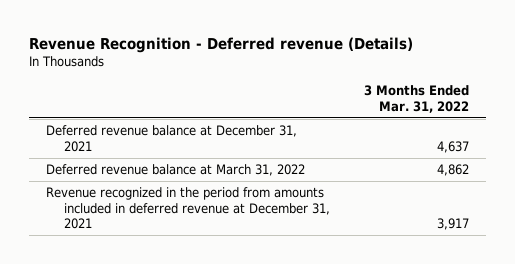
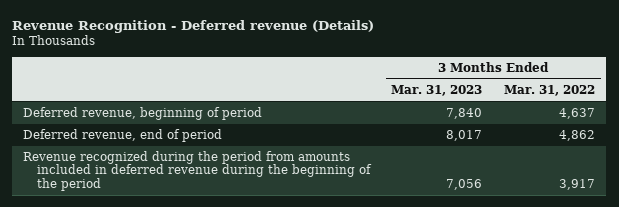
none -> [391,84,483,96] Mar. 31, 2023
[45,125,297,152] Deferred revenue balance at December 31, 2021 -> [23,107,263,121] Deferred revenue, beginning of period
[45,164,305,177] Deferred revenue balance at March 31, 2022 -> [23,129,223,143] Deferred revenue, end of period
[45,187,331,230] Revenue recognized in the period from amounts included in deferred revenue at December 31, 2021 -> [23,151,372,191] Revenue recognized during the period from amounts included in deferred revenue during the beginning of the period

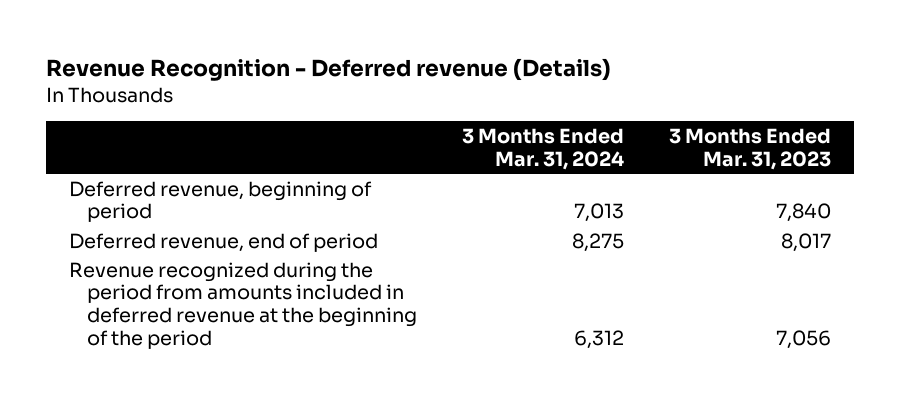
[504,84,596,96] Mar. 31, 2022 -> none
none -> [462,127,625,170] 3 Months Ended Mar. 31, 2024
[23,151,372,191] Revenue recognized during the period from amounts included in deferred revenue during the beginning of the period -> [68,261,418,349] Revenue recognized during the period from amounts included in deferred revenue at the beginning of the period

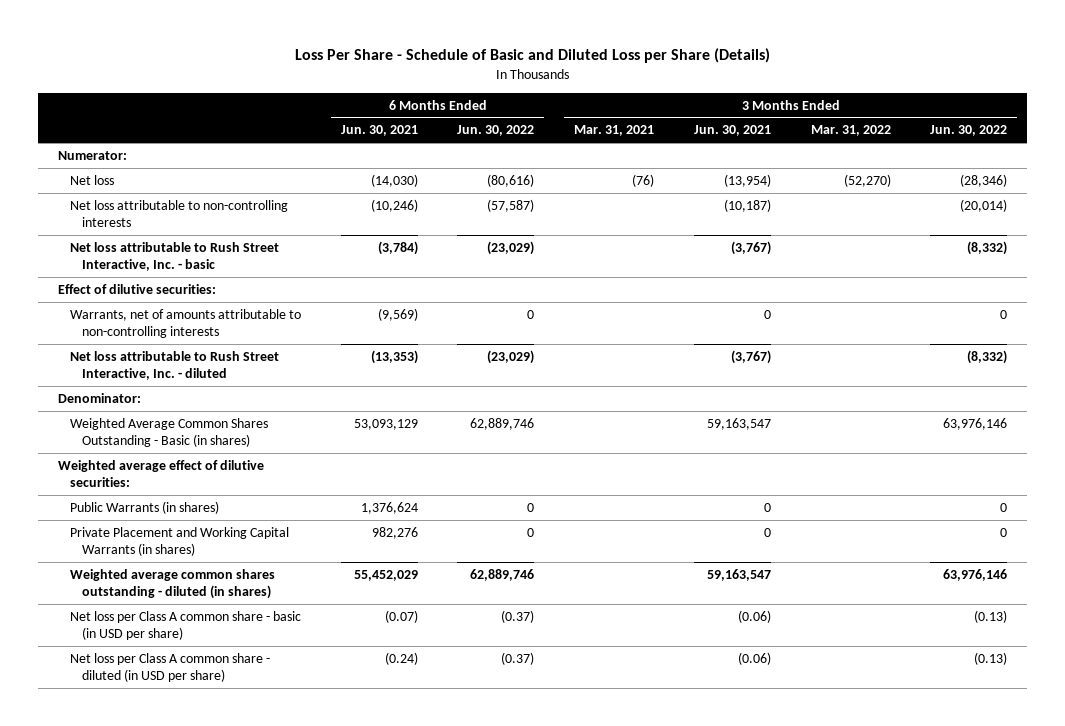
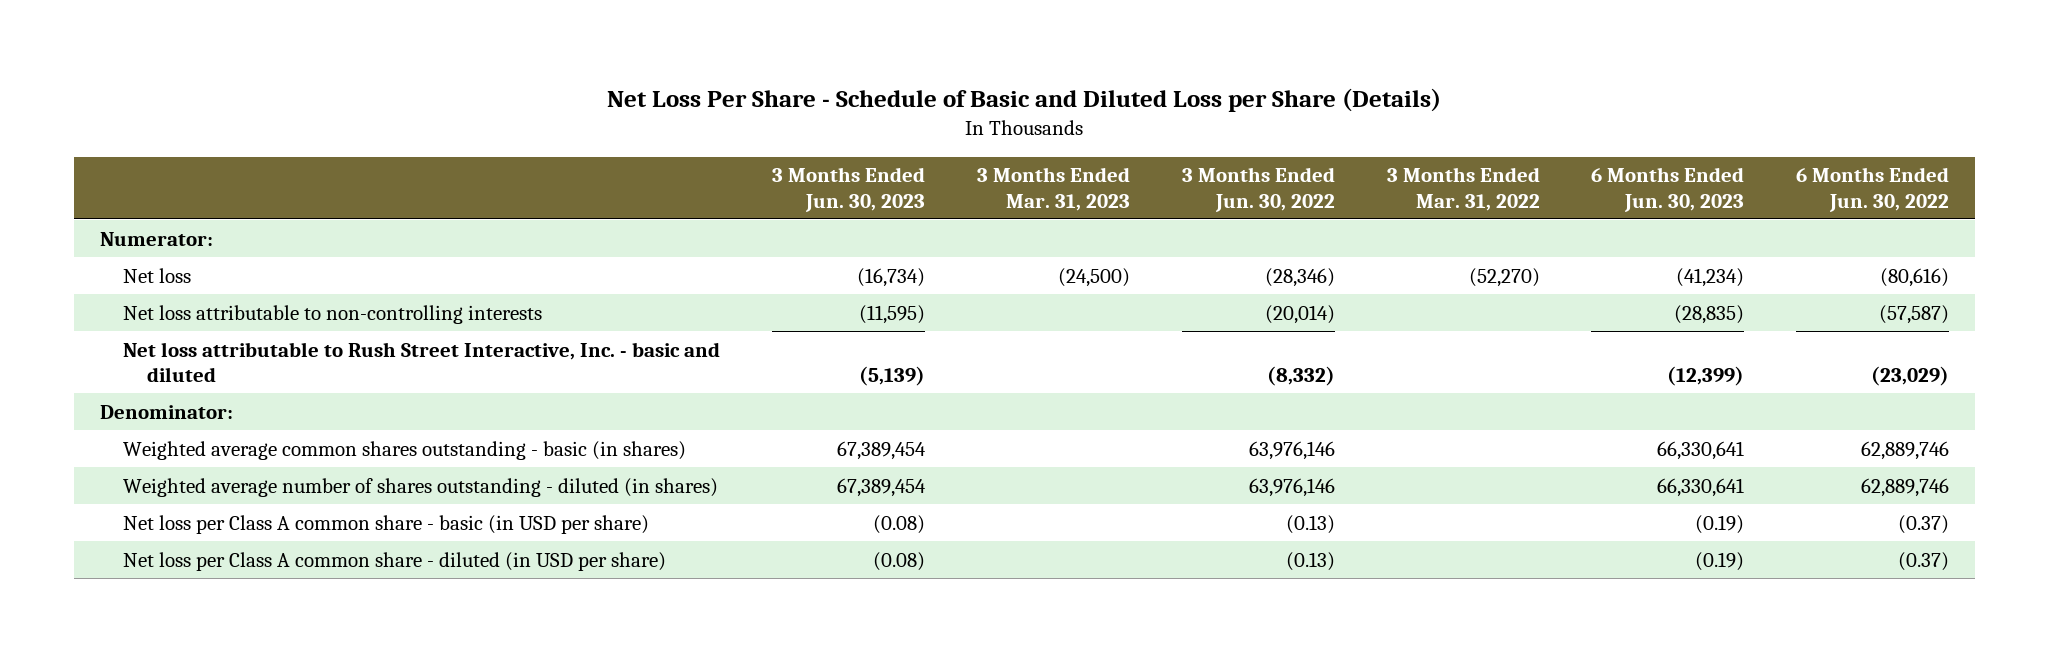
[294,48,770,64] Loss Per Share - Schedule of Basic and Diluted Loss per Share (Details) -> [607,87,1442,112] Net Loss Per Share - Schedule of Basic and Diluted Loss per Share (Details)
[340,125,418,137] Jun. 30, 2021 -> none
[574,125,655,137] Mar. 31, 2021 -> none
[693,125,771,137] Jun. 30, 2021 -> none
none -> [772,167,926,212] 3 Months Ended Jun. 30, 2023
none -> [977,167,1131,211] 3 Months Ended Mar. 31, 2023
none -> [1591,167,1745,212] 6 Months Ended Jun. 30, 2023
[58,283,217,294] Effect of dilutive securities: -> none
[70,308,302,339] Warrants, net of amounts attributable to non-controlling interests -> none
[70,350,280,381] Net loss attributable to Rush Street Interactive, Inc. - diluted -> none
[70,241,280,272] Net loss attributable to Rush Street Interactive, Inc. - basic -> [123,341,721,383] Net loss attributable to Rush Street Interactive, Inc. - basic and diluted
[58,459,265,488] Weighted average effect of dilutive securities: -> none
[70,500,220,514] Public Warrants (in shares) -> none
[70,526,290,557] Private Placement and Working Capital Warrants (in shares) -> none
[70,417,269,448] Weighted Average Common Shares Outstanding - Basic (in shares) -> [123,440,687,460] Weighted average common shares outstanding - basic (in shares)
[70,568,276,600] Weighted average common shares outstanding - diluted (in shares) -> [123,477,719,497] Weighted average number of shares outstanding - diluted (in shares)

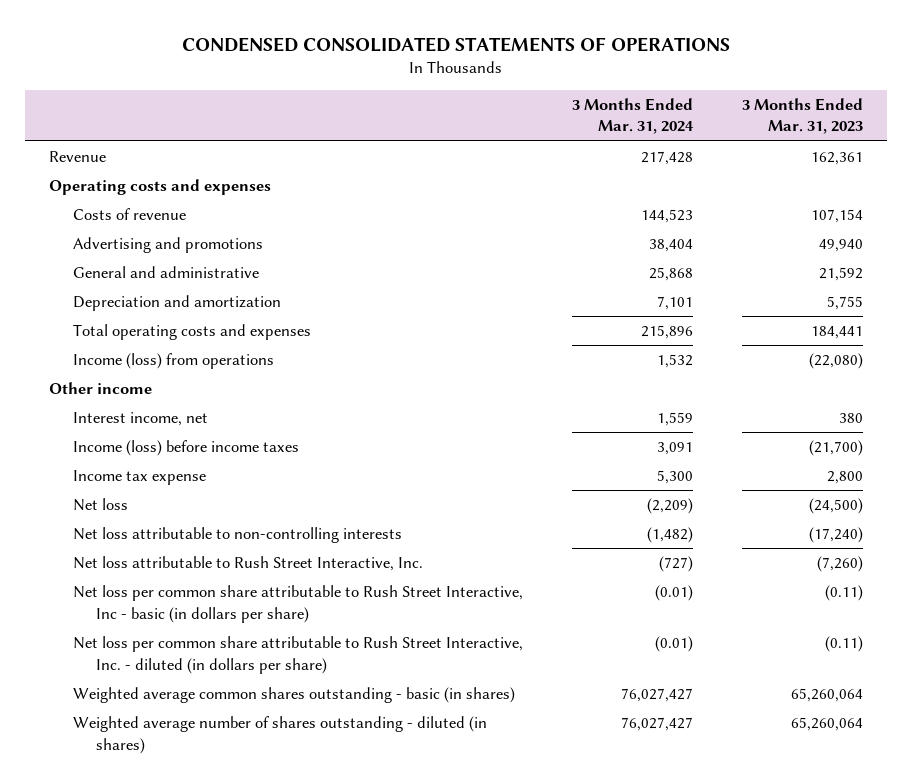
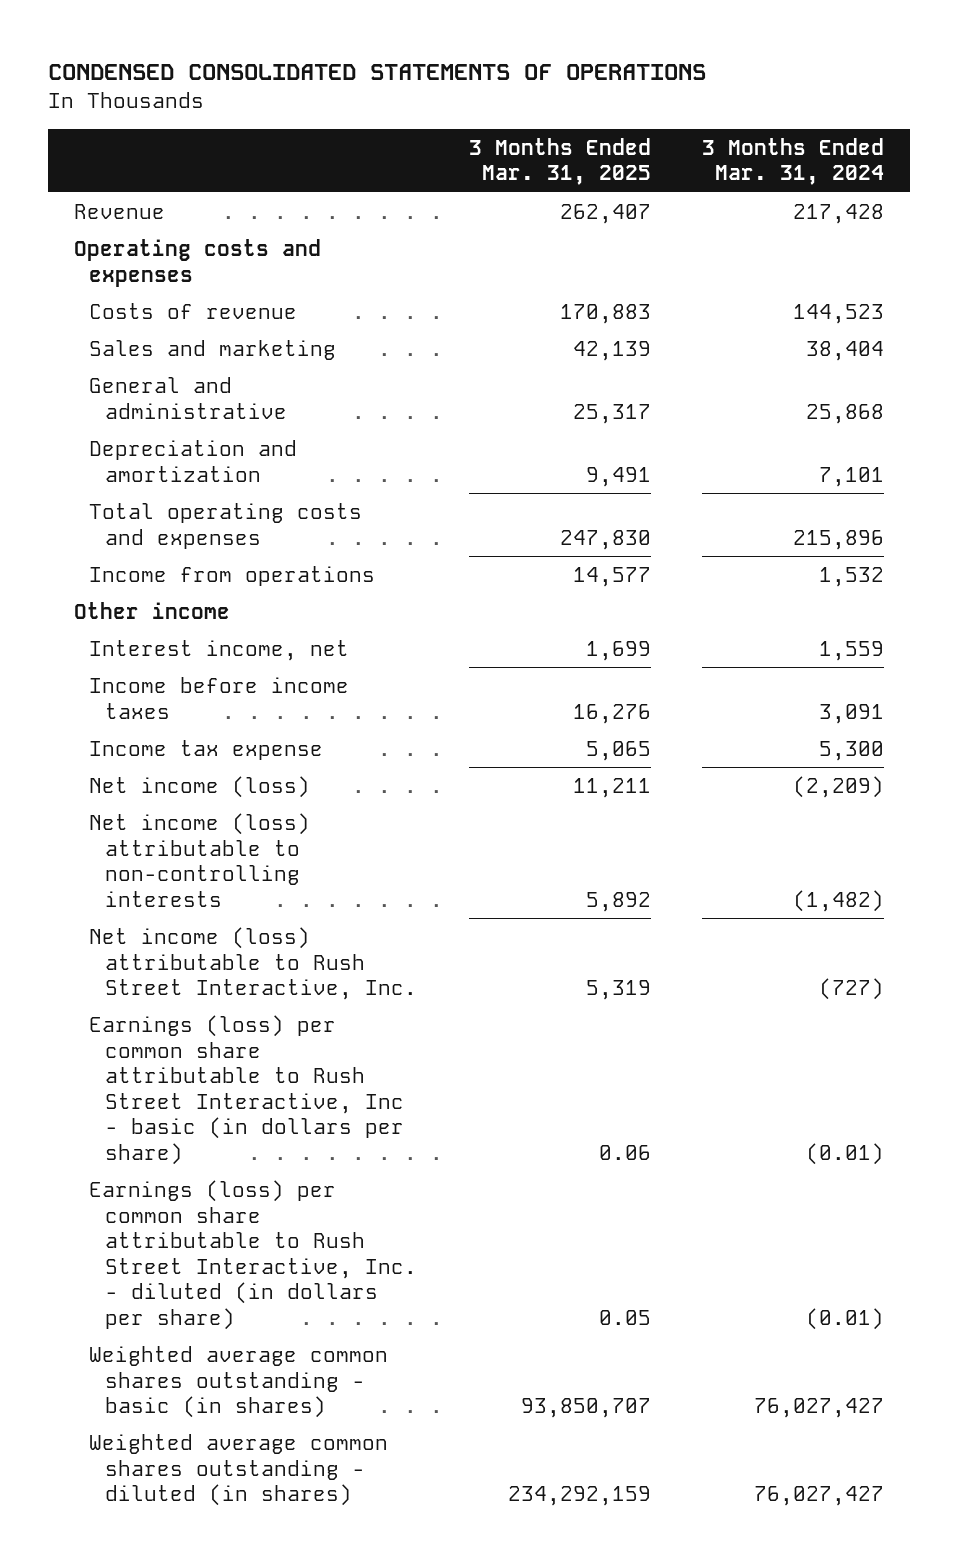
[741,97,863,135] 3 Months Ended Mar. 31, 2023 -> none
none -> [468,137,651,186] 3 Months Ended Mar. 31, 2025
[72,237,263,254] Advertising and promotions -> [89,339,337,360] Sales and marketing
[72,353,274,370] Income (loss) from operations -> [89,565,376,586] Income from operations
[72,440,299,457] Income (loss) before income taxes -> [89,676,350,719] Income before income taxes
[72,498,128,512] Net loss -> [89,775,311,798] Net income (loss)
[72,527,402,544] Net loss attributable to non-controlling interests -> [89,812,311,907] Net income (loss) attributable to non-controlling interests
[72,556,423,572] Net loss attributable to Rush Street Interactive, Inc. -> [89,926,417,1001] Net income (loss) attributable to Rush Street Interactive, Inc.
[72,585,523,623] Net loss per common share attributable to Rush Street Interactive, Inc - basic (in dollars per share) -> [89,1014,404,1165] Earnings (loss) per common share attributable to Rush Street Interactive, Inc - basic (in dollars per share)
[72,636,523,674] Net loss per common share attributable to Rush Street Interactive, Inc. - diluted (in dollars per share) -> [89,1179,417,1330] Earnings (loss) per common share attributable to Rush Street Interactive, Inc. - diluted (in dollars per share)
[72,716,487,754] Weighted average number of shares outstanding - diluted (in shares) -> [89,1433,389,1507] Weighted average common shares outstanding - diluted (in shares)

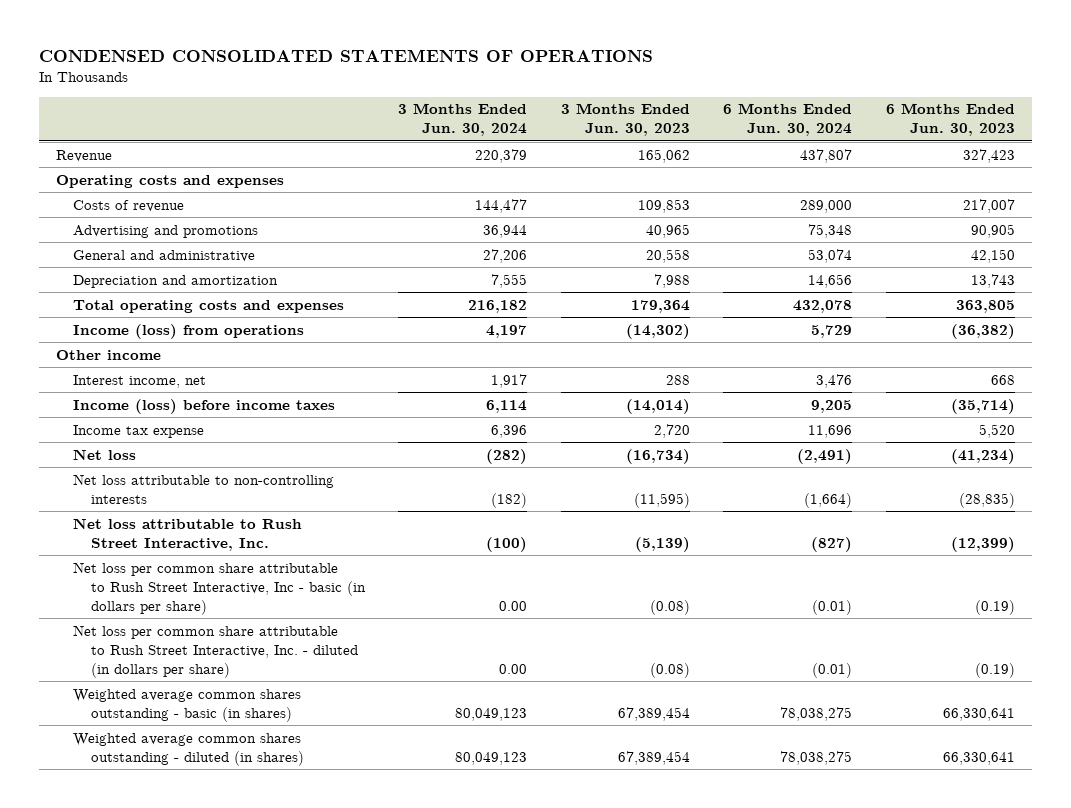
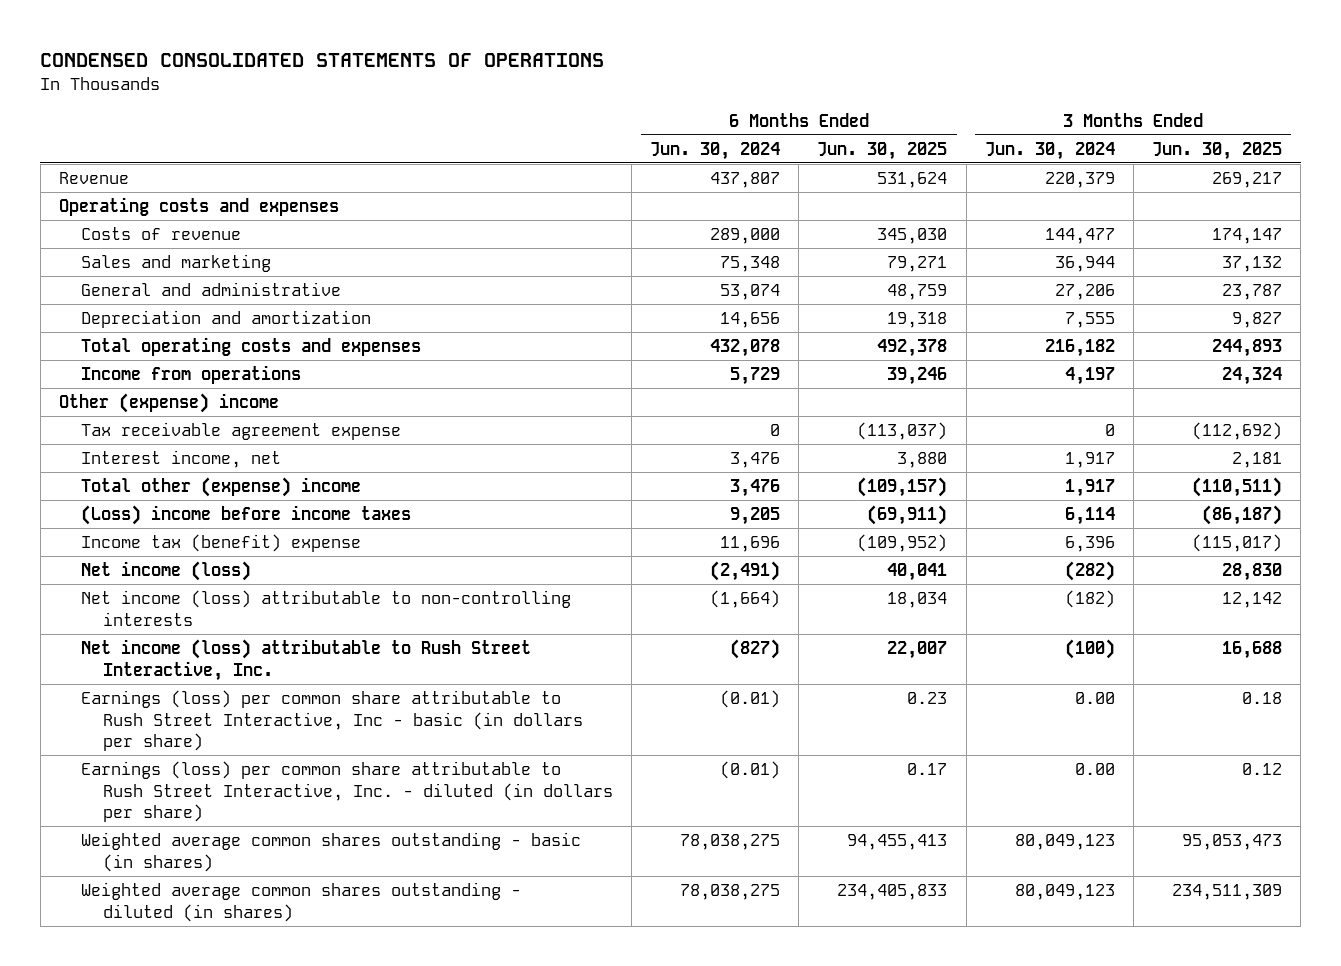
[560,103,690,137] 3 Months Ended Jun. 30, 2023 -> none
[886,103,1016,137] 6 Months Ended Jun. 30, 2023 -> none
none -> [817,141,948,160] Jun. 30, 2025
none -> [1151,141,1282,160] Jun. 30, 2025
[73,224,259,238] Advertising and promotions -> [80,253,271,272] Sales and marketing
[73,323,305,339] Income (loss) from operations -> [80,364,301,384] Income from operations
[55,349,161,360] Other income -> [59,392,280,413] Other (expense) income
none -> [80,421,401,440] Tax receivable agreement expense
none -> [80,476,361,497] Total other (expense) income
[73,398,336,414] Income (loss) before income taxes -> [80,504,411,525] (Loss) income before income taxes
[73,424,205,438] Income tax expense -> [80,533,361,552] Income tax (benefit) expense
[73,448,137,460] Net loss -> [80,560,251,581] Net income (loss)
[73,473,335,504] Net loss attributable to non-controlling interests -> [80,589,571,626] Net income (loss) attributable to non-controlling interests
[73,517,303,551] Net loss attributable to Rush Street Interactive, Inc. -> [80,638,531,681] Net income (loss) attributable to Rush Street Interactive, Inc.
[73,561,366,615] Net loss per common share attributable to Rush Street Interactive, Inc - basic (in dollars per share) -> [80,689,583,752] Earnings (loss) per common share attributable to Rush Street Interactive, Inc - basic (in dollars per share)
[73,624,358,678] Net loss per common share attributable to Rush Street Interactive, Inc. - diluted (in dollars per share) -> [80,760,613,823] Earnings (loss) per common share attributable to Rush Street Interactive, Inc. - diluted (in dollars per share)

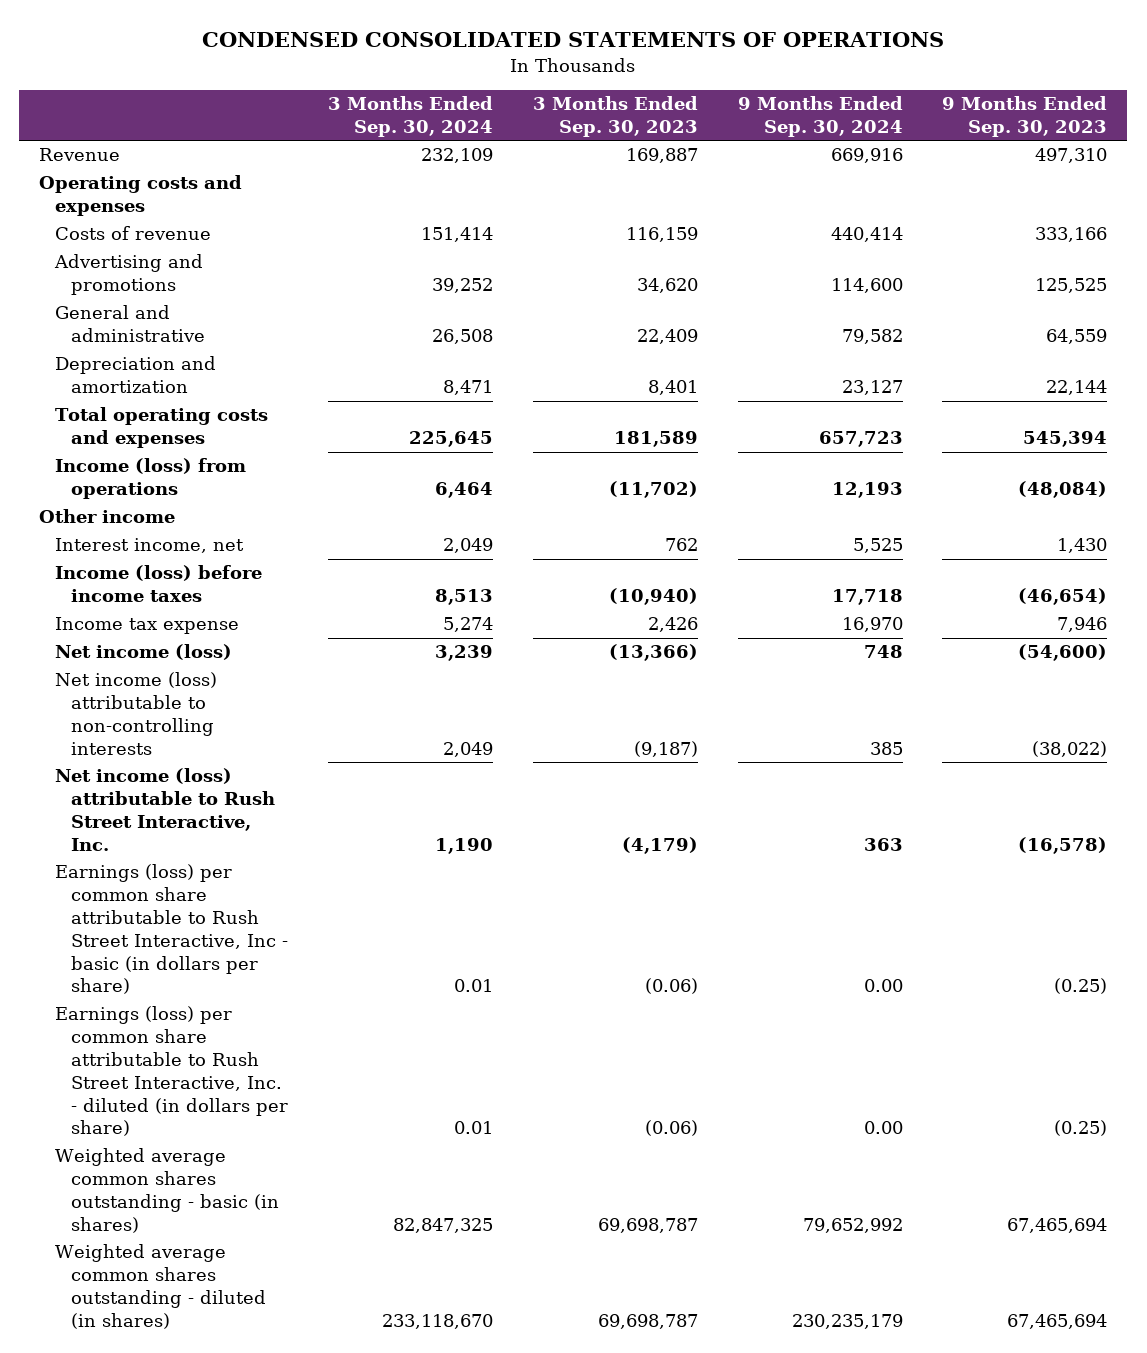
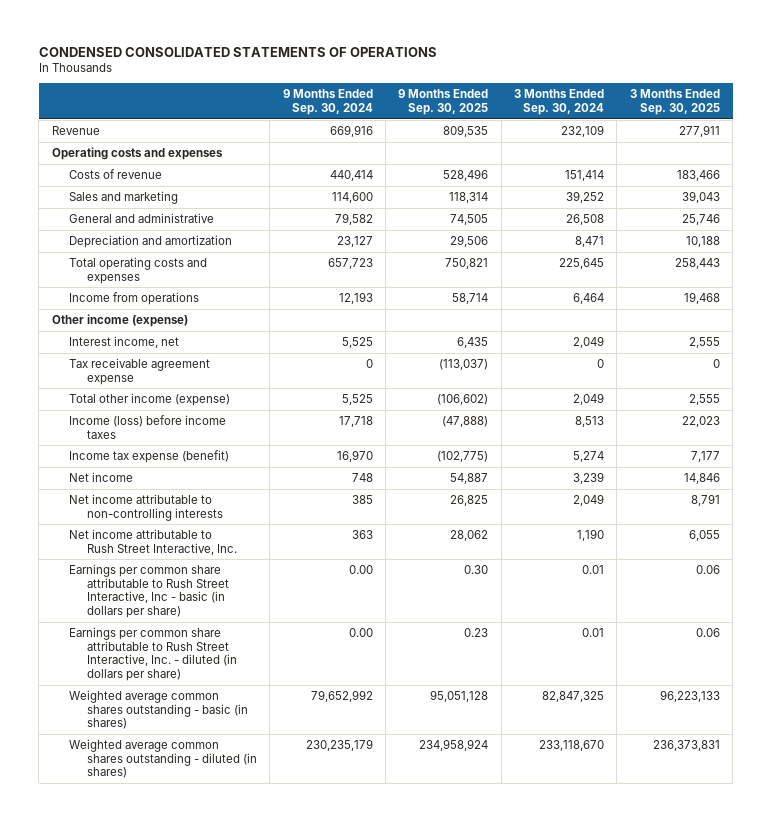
[532,96,698,137] 3 Months Ended Sep. 30, 2023 -> none
[942,96,1108,137] 9 Months Ended Sep. 30, 2023 -> none
none -> [398,89,489,115] 9 Months Ended Sep. 30, 2025
none -> [629,89,720,115] 3 Months Ended Sep. 30, 2025
[54,254,204,296] Advertising and promotions -> [69,190,179,204] Sales and marketing
[55,458,247,500] Income (loss) from operations -> [69,291,200,305] Income from operations
[39,509,176,524] Other income -> [51,313,188,327] Other income (expense)
none -> [69,357,211,385] Tax receivable agreement expense
none -> [69,392,231,406] Total other income (expense)
[55,617,240,635] Income tax expense -> [69,449,230,463] Income tax expense (benefit)
[55,644,233,661] Net income (loss) -> [69,471,134,482] Net income
[55,672,218,755] Net income (loss) attributable to non-controlling interests -> [69,493,224,521] Net income attributable to non-controlling interests
[55,768,276,851] Net income (loss) attributable to Rush Street Interactive, Inc. -> [69,528,238,555] Net income attributable to Rush Street Interactive, Inc.
[55,864,289,995] Earnings (loss) per common share attributable to Rush Street Interactive, Inc - basic (in dollars per share) -> [69,563,230,619] Earnings per common share attributable to Rush Street Interactive, Inc - basic (in dollars per share)
[55,1006,289,1137] Earnings (loss) per common share attributable to Rush Street Interactive, Inc. - diluted (in dollars per share) -> [69,626,238,682] Earnings per common share attributable to Rush Street Interactive, Inc. - diluted (in dollars per share)

